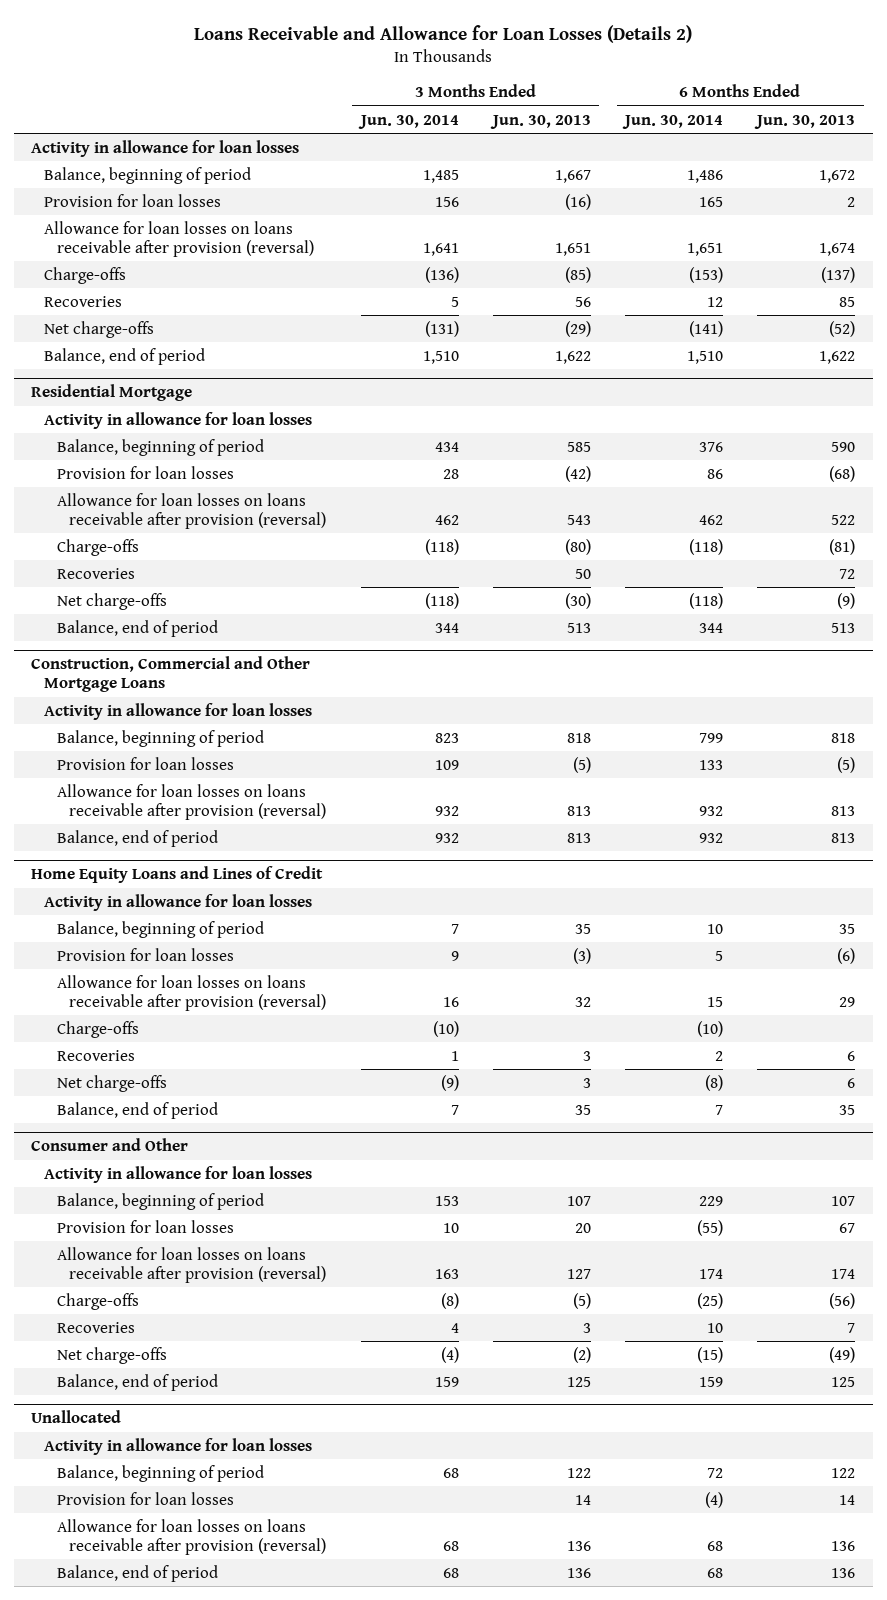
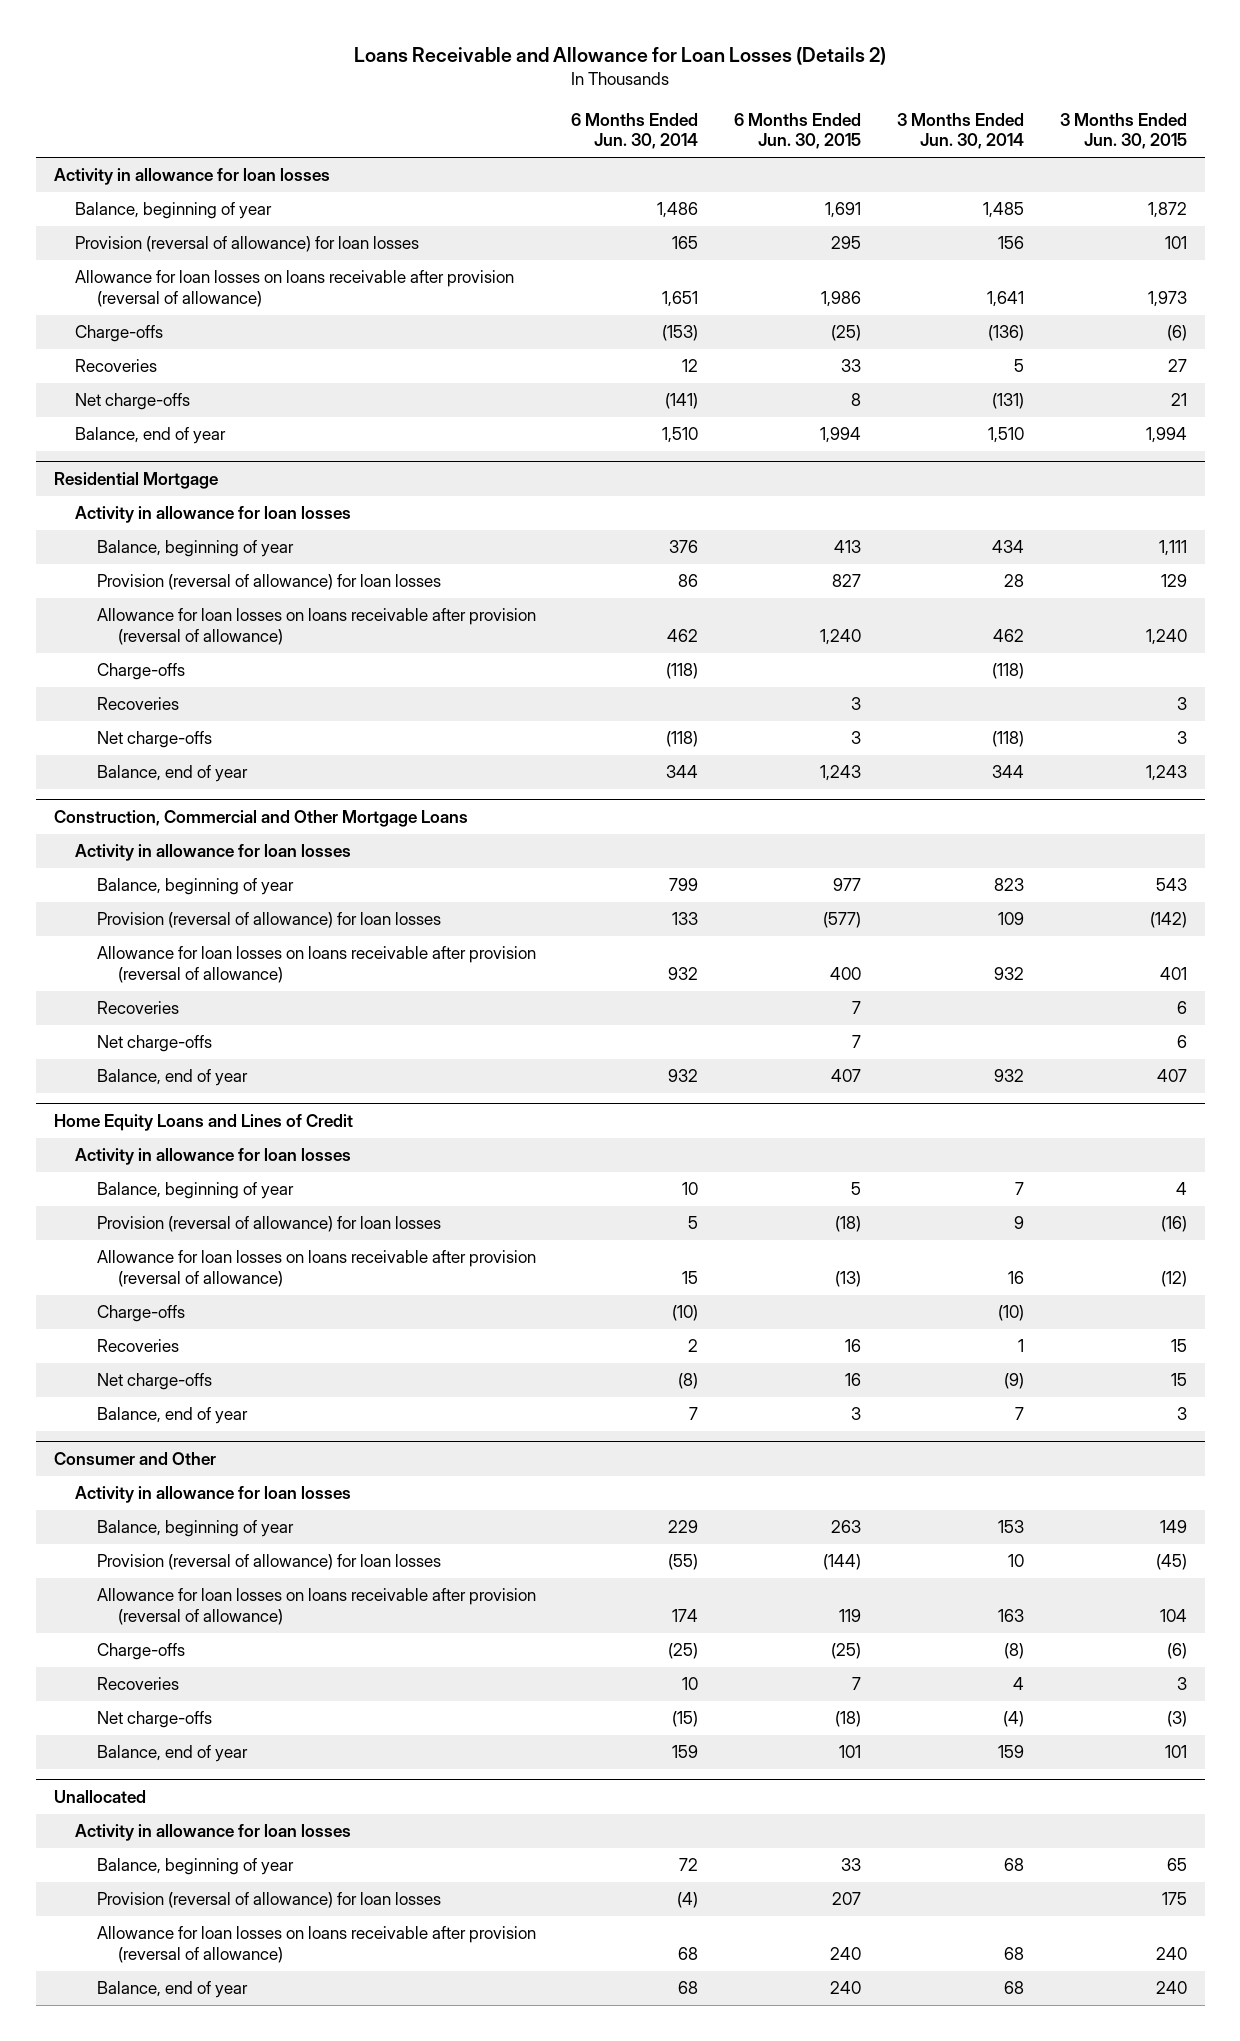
[489,114,591,129] Jun. 30, 2013 -> none
[754,114,856,129] Jun. 30, 2013 -> none
none -> [734,112,862,150] 6 Months Ended Jun. 30, 2015
none -> [1059,112,1187,150] 3 Months Ended Jun. 30, 2015
[44,166,252,184] Balance, beginning of period -> [75,202,273,220] Balance, beginning of year
[44,193,222,207] Provision for loan losses -> [75,236,420,253] Provision (reversal of allowance) for loan losses
[44,220,314,257] Allowance for loan losses on loans receivable after provision (reversal) -> [75,270,515,307] Allowance for loan losses on loans receivable after provision (reversal of allowance)
[44,347,206,365] Balance, end of period -> [75,427,227,445] Balance, end of year
[56,438,264,456] Balance, beginning of period -> [96,540,294,558] Balance, beginning of year
[56,465,234,479] Provision for loan losses -> [96,574,441,591] Provision (reversal of allowance) for loan losses
[56,492,327,529] Allowance for loan losses on loans receivable after provision (reversal) -> [96,608,536,645] Allowance for loan losses on loans receivable after provision (reversal of allowance)
[56,619,218,637] Balance, end of period -> [96,765,248,783] Balance, end of year
[56,729,264,747] Balance, beginning of period -> [96,878,294,896] Balance, beginning of year
[56,756,234,770] Provision for loan losses -> [96,912,441,929] Provision (reversal of allowance) for loan losses
[56,783,327,820] Allowance for loan losses on loans receivable after provision (reversal) -> [96,946,536,983] Allowance for loan losses on loans receivable after provision (reversal of allowance)
none -> [96,1001,179,1015] Recoveries
none -> [96,1035,212,1053] Net charge-offs
[56,829,218,847] Balance, end of period -> [96,1069,248,1087] Balance, end of year
[56,920,264,938] Balance, beginning of period -> [96,1182,294,1200] Balance, beginning of year
[56,947,234,961] Provision for loan losses -> [96,1216,441,1233] Provision (reversal of allowance) for loan losses
[56,974,327,1011] Allowance for loan losses on loans receivable after provision (reversal) -> [96,1250,536,1287] Allowance for loan losses on loans receivable after provision (reversal of allowance)
[56,1101,218,1119] Balance, end of period -> [96,1407,248,1425] Balance, end of year
[56,1192,264,1210] Balance, beginning of period -> [96,1520,294,1538] Balance, beginning of year
[56,1219,234,1233] Provision for loan losses -> [96,1554,441,1571] Provision (reversal of allowance) for loan losses
[56,1246,327,1283] Allowance for loan losses on loans receivable after provision (reversal) -> [96,1588,536,1625] Allowance for loan losses on loans receivable after provision (reversal of allowance)
[56,1373,218,1391] Balance, end of period -> [96,1745,248,1763] Balance, end of year
[56,1464,264,1482] Balance, beginning of period -> [96,1858,294,1876] Balance, beginning of year
[56,1491,234,1505] Provision for loan losses -> [96,1892,441,1909] Provision (reversal of allowance) for loan losses
[56,1518,327,1555] Allowance for loan losses on loans receivable after provision (reversal) -> [96,1926,536,1963] Allowance for loan losses on loans receivable after provision (reversal of allowance)
[56,1564,218,1582] Balance, end of period -> [96,1981,248,1999] Balance, end of year

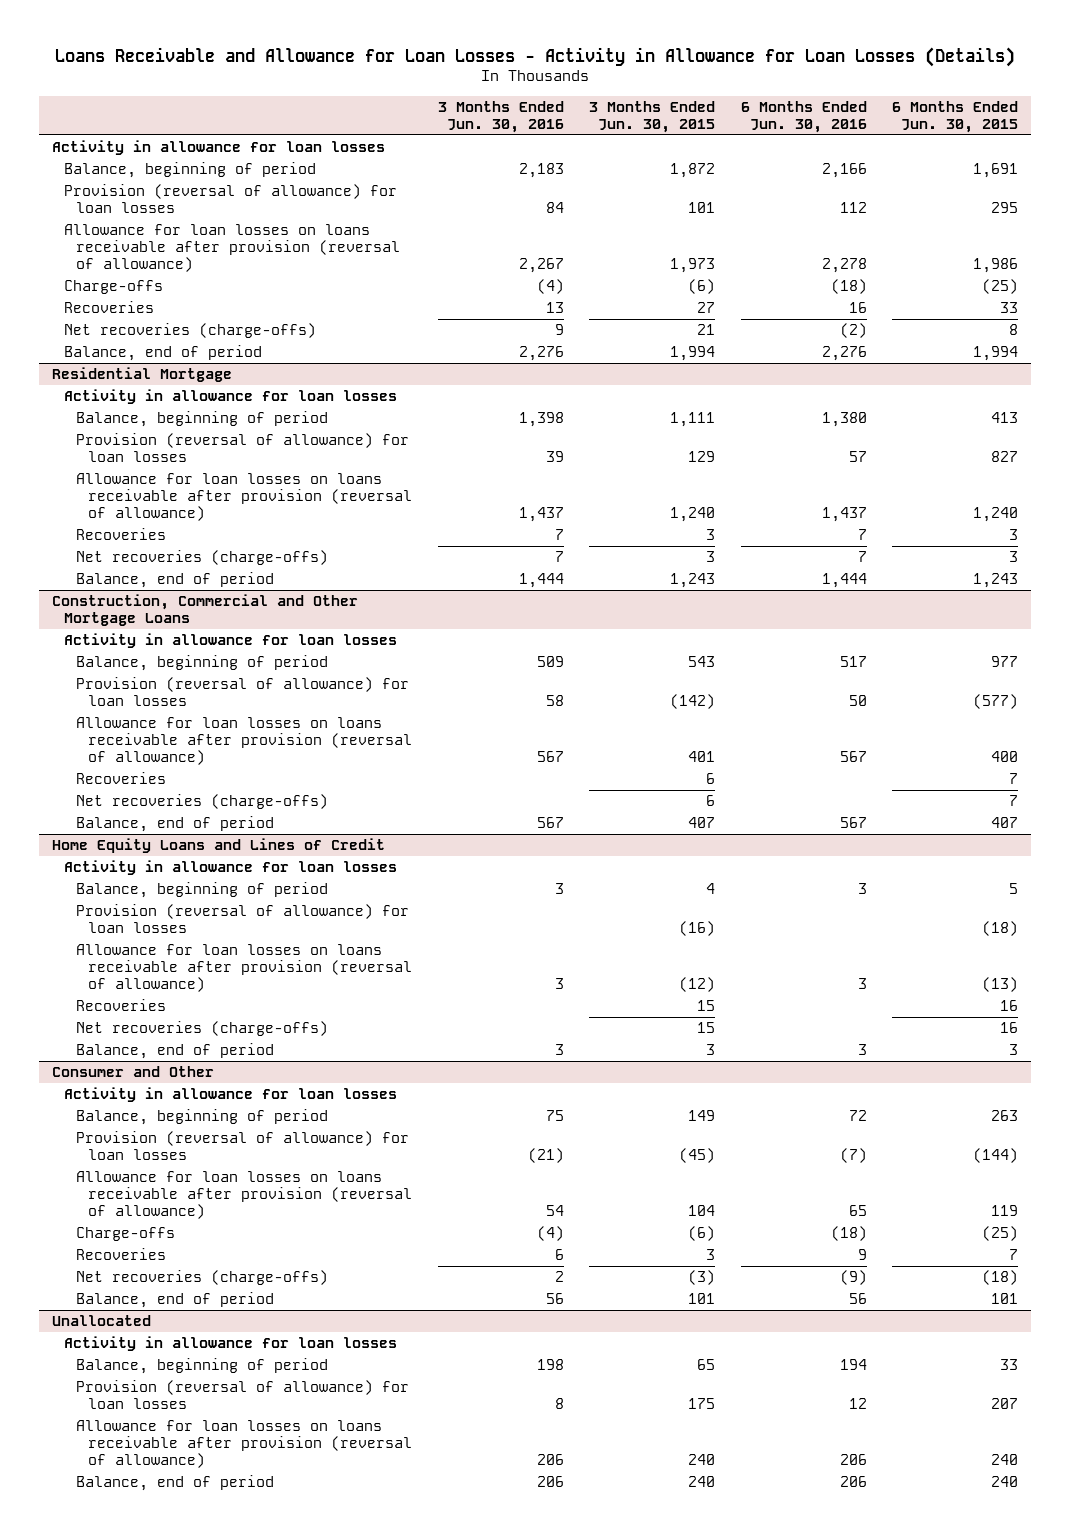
[354,47,887,66] Loans Receivable and Allowance for Loan Losses (Details 2) -> [54,46,1015,67] Loans Receivable and Allowance for Loan Losses - Activity in Allowance for Loan Losses (Details)
[571,112,699,150] 6 Months Ended Jun. 30, 2014 -> none
[896,112,1024,150] 3 Months Ended Jun. 30, 2014 -> none
none -> [437,100,564,133] 3 Months Ended Jun. 30, 2016
none -> [740,100,867,133] 6 Months Ended Jun. 30, 2016
[75,202,273,220] Balance, beginning of year -> [64,162,317,179] Balance, beginning of period
[75,393,191,411] Net charge-offs -> [64,323,317,339] Net recoveries (charge-offs)
[75,427,227,445] Balance, end of year -> [64,345,263,362] Balance, end of period
[96,540,294,558] Balance, beginning of year -> [76,411,329,428] Balance, beginning of period
[96,663,185,681] Charge-offs -> none
[96,731,212,749] Net charge-offs -> [76,550,329,566] Net recoveries (charge-offs)
[96,765,248,783] Balance, end of year -> [76,572,275,589] Balance, end of period
[96,878,294,896] Balance, beginning of year -> [76,655,329,672] Balance, beginning of period
[96,1035,212,1053] Net charge-offs -> [76,794,329,810] Net recoveries (charge-offs)
[96,1069,248,1087] Balance, end of year -> [76,816,275,833] Balance, end of period
[96,1182,294,1200] Balance, beginning of year -> [76,882,329,899] Balance, beginning of period
[96,1305,185,1323] Charge-offs -> none
[96,1373,212,1391] Net charge-offs -> [76,1021,329,1037] Net recoveries (charge-offs)
[96,1407,248,1425] Balance, end of year -> [76,1043,275,1060] Balance, end of period
[96,1520,294,1538] Balance, beginning of year -> [76,1109,329,1126] Balance, beginning of period
[96,1711,212,1729] Net charge-offs -> [76,1270,329,1286] Net recoveries (charge-offs)
[96,1745,248,1763] Balance, end of year -> [76,1292,275,1309] Balance, end of period
[96,1858,294,1876] Balance, beginning of year -> [76,1358,329,1375] Balance, beginning of period
[96,1981,248,1999] Balance, end of year -> [76,1475,275,1492] Balance, end of period

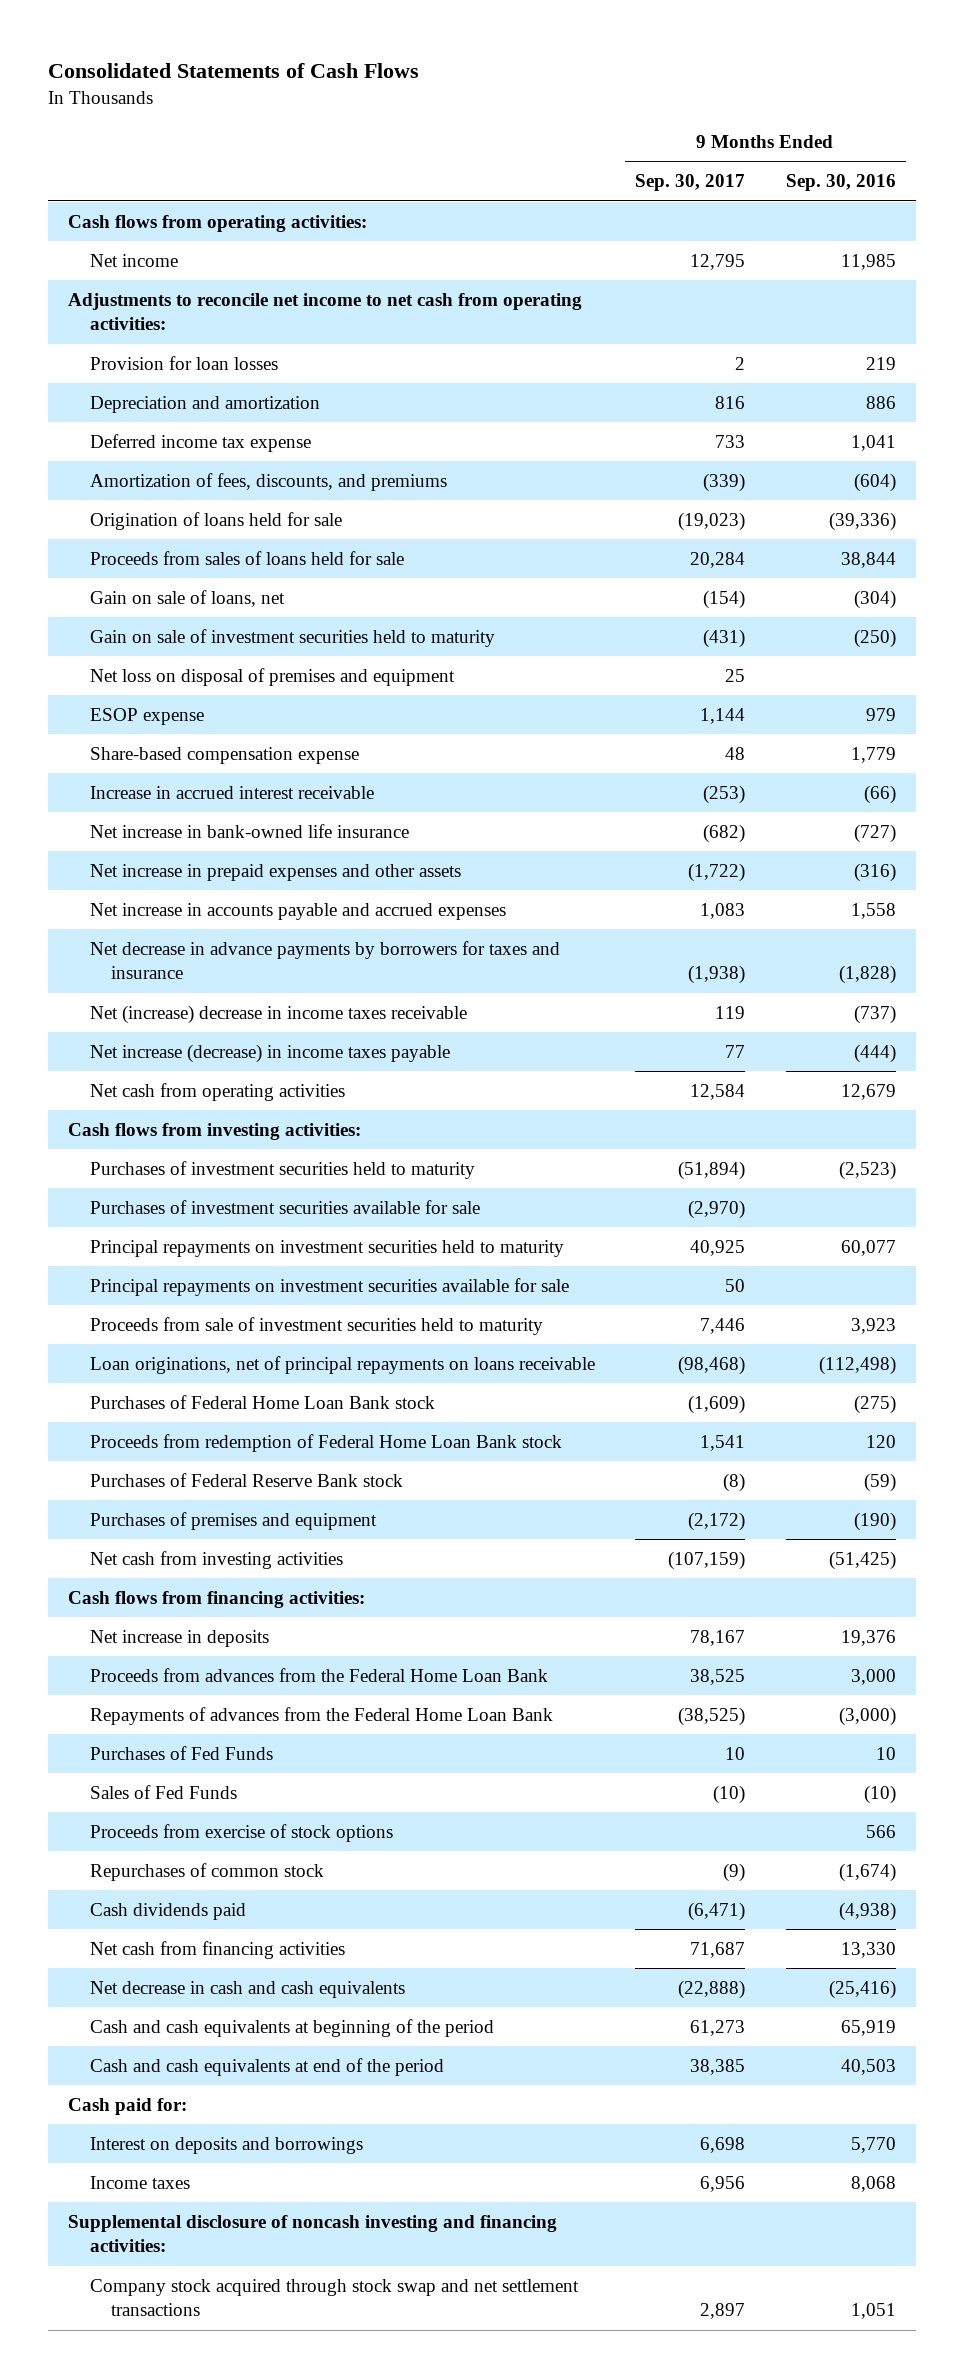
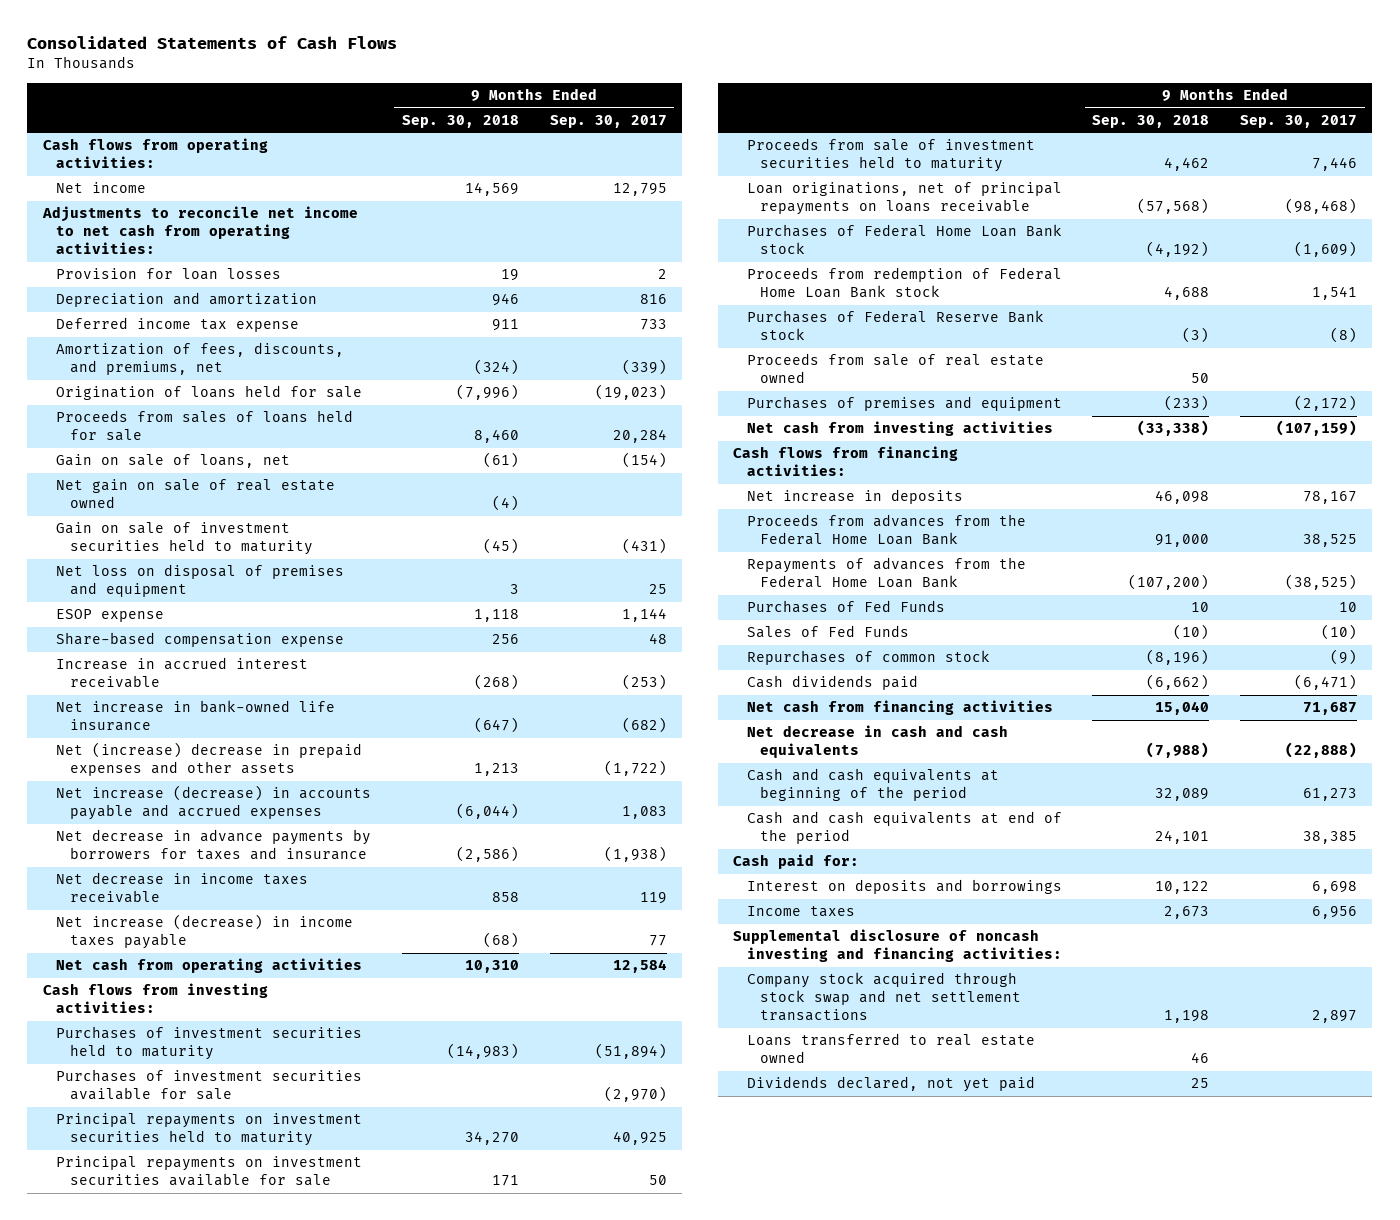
[785,174,896,192] Sep. 30, 2016 -> none
none -> [401,114,519,128] Sep. 30, 2018
[89,472,447,491] Amortization of fees, discounts, and premiums -> [56,342,345,376] Amortization of fees, discounts, and premiums, net
none -> [56,479,336,509] Net gain on sale of real estate owned
[89,863,461,881] Net increase in prepaid expenses and other assets -> [56,742,363,777] Net (increase) decrease in prepaid expenses and other assets
[89,902,506,920] Net increase in accounts payable and accrued expenses -> [56,785,372,821] Net increase (decrease) in accounts payable and accrued expenses
[89,1004,467,1024] Net (increase) decrease in income taxes receivable -> [56,872,309,904] Net decrease in income taxes receivable
none -> [746,353,1044,384] Proceeds from sale of real estate owned
[89,1823,393,1842] Proceeds from exercise of stock options -> none
none -> [746,1033,1035,1064] Loans transferred to real estate owned
none -> [746,1076,1035,1093] Dividends declared, not yet paid

